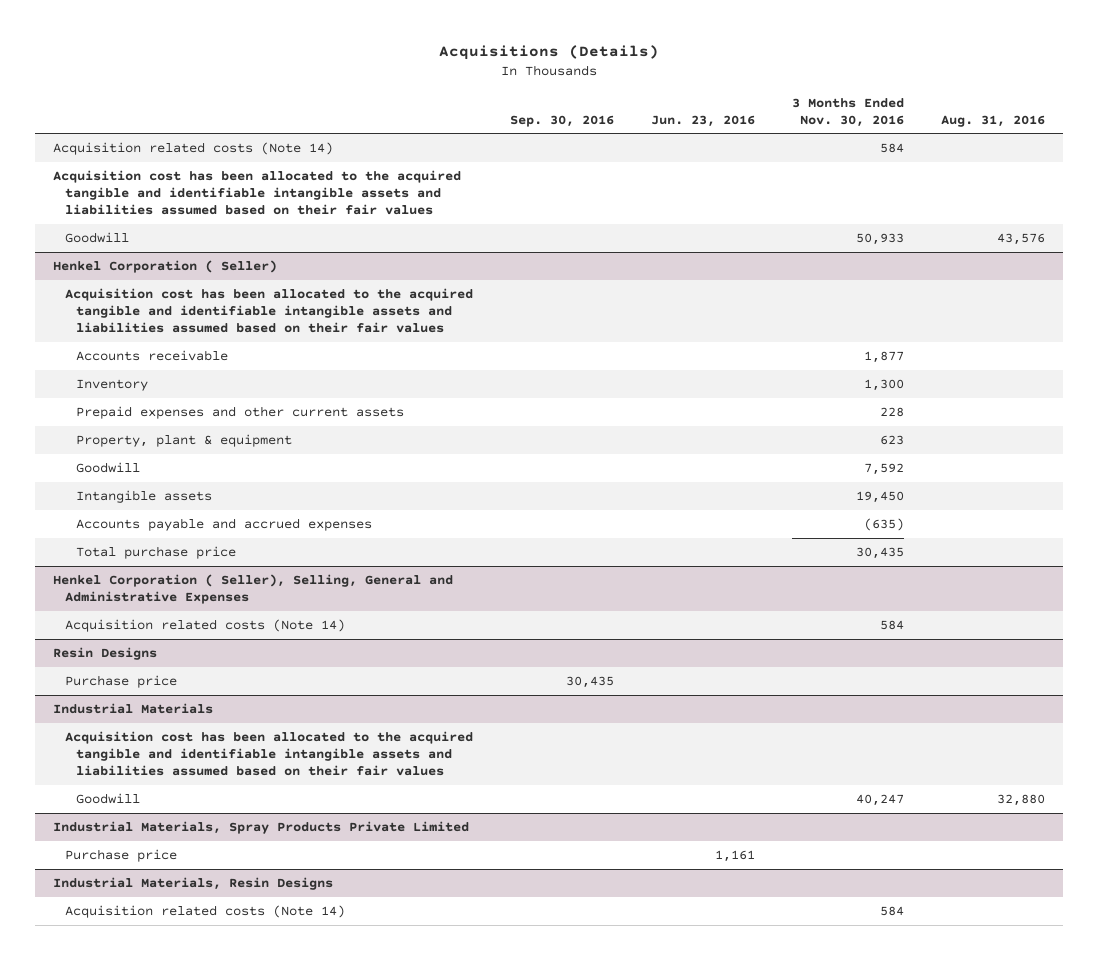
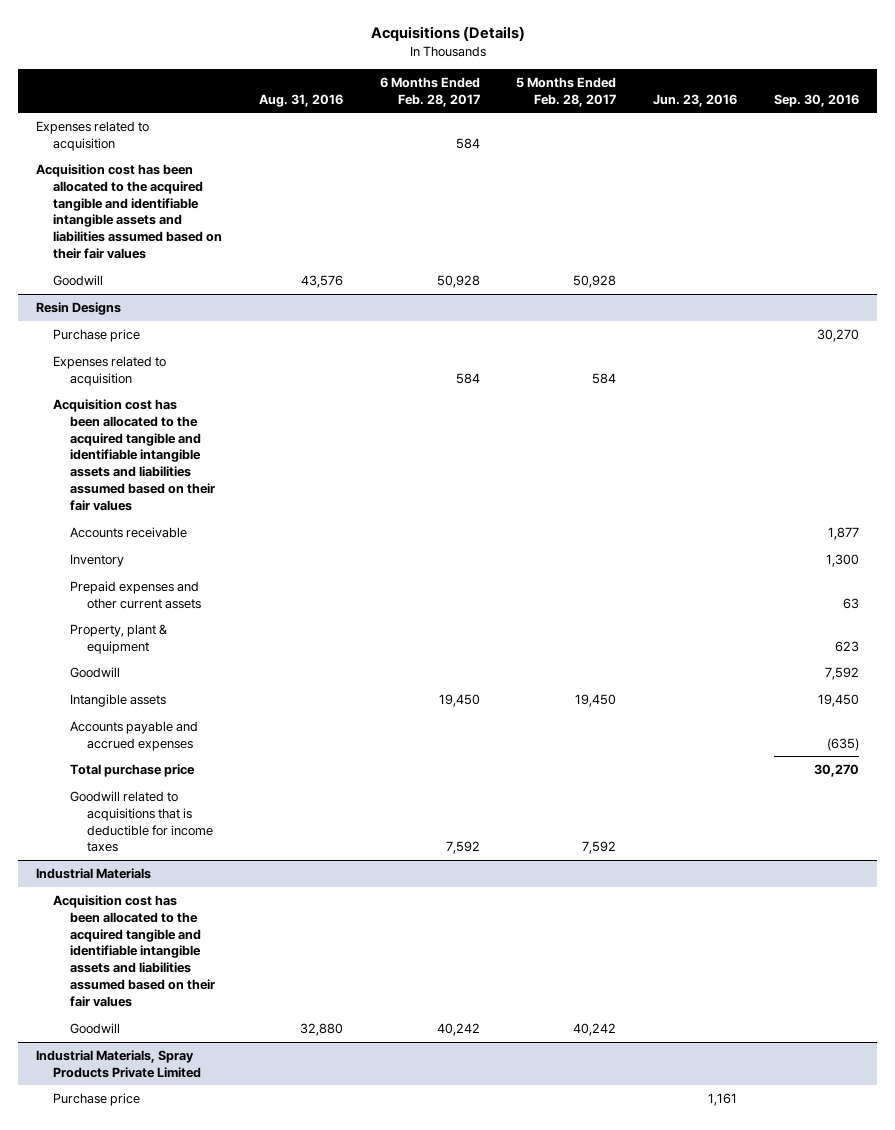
[791,97,904,127] 3 Months Ended Nov. 30, 2016 -> none
none -> [379,76,480,107] 6 Months Ended Feb. 28, 2017
none -> [516,76,617,107] 5 Months Ended Feb. 28, 2017
[53,141,334,155] Acquisition related costs (Note 14) -> [36,120,150,151] Expenses related to acquisition
[53,259,278,273] Henkel Corporation ( Seller) -> none
[64,287,473,333] Acquisition cost has been allocated to the acquired tangible and identifiable intangible assets and liabilities assumed based on their fair values -> none
[75,349,228,361] Accounts receivable -> none
[75,378,148,391] Inventory -> none
[75,405,404,419] Prepaid expenses and other current assets -> none
[75,433,292,447] Property, plant & equipment -> none
[75,461,140,473] Goodwill -> none
[75,489,212,503] Intangible assets -> none
[75,517,372,531] Accounts payable and accrued expenses -> none
[75,545,236,559] Total purchase price -> none
[53,573,454,604] Henkel Corporation ( Seller), Selling, General and Administrative Expenses -> none
[64,618,345,632] Acquisition related costs (Note 14) -> none
[565,675,614,688] 30,435 -> [816,328,859,342] 30,270
none -> [53,355,167,386] Expenses related to acquisition
none -> [53,398,216,511] Acquisition cost has been allocated to the acquired tangible and identifiable intangible assets and liabilities assumed based on their fair values
none -> [70,526,188,538] Accounts receivable
none -> [70,553,125,567] Inventory
none -> [70,580,202,609] Prepaid expenses and other current assets
none -> [70,623,168,654] Property, plant & equipment
none -> [70,666,121,678] Goodwill
none -> [70,693,167,707] Intangible assets
none -> [70,720,199,751] Accounts payable and accrued expenses
none -> [70,763,196,777] Total purchase price
none -> [70,790,214,853] Goodwill related to acquisitions that is deductible for income taxes
[53,876,334,890] Industrial Materials, Resin Designs -> none
[64,904,345,918] Acquisition related costs (Note 14) -> none

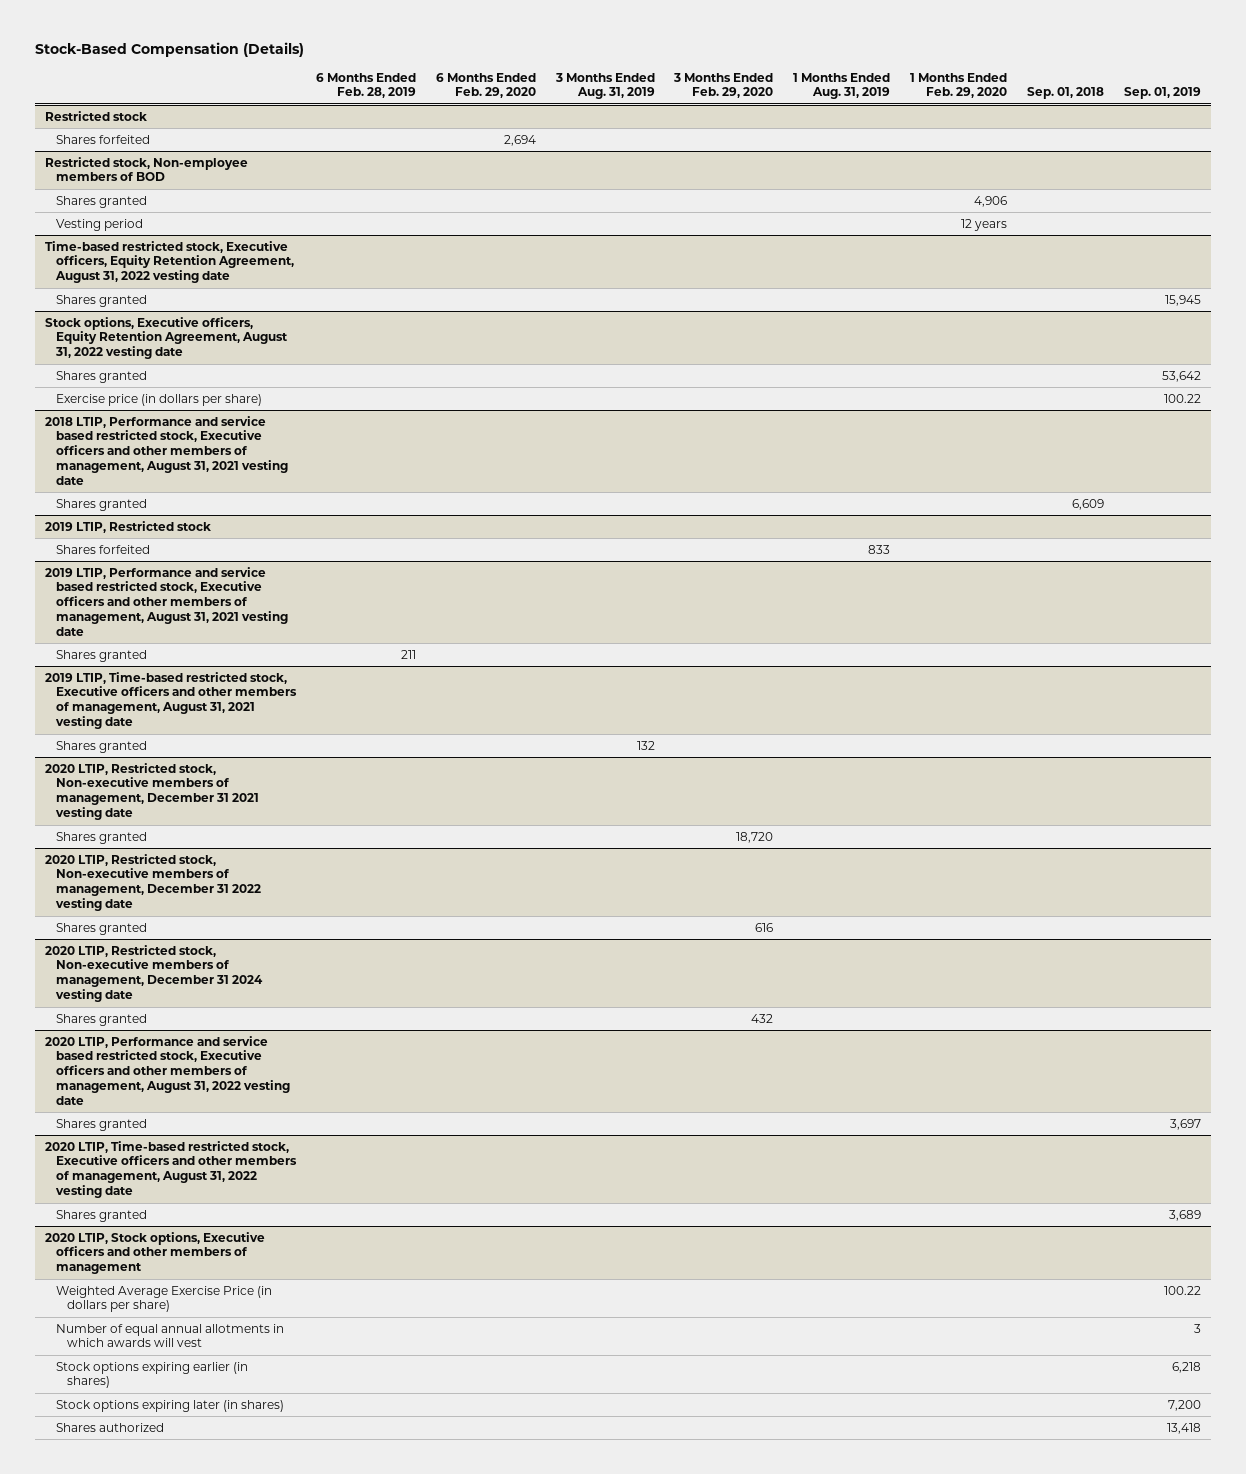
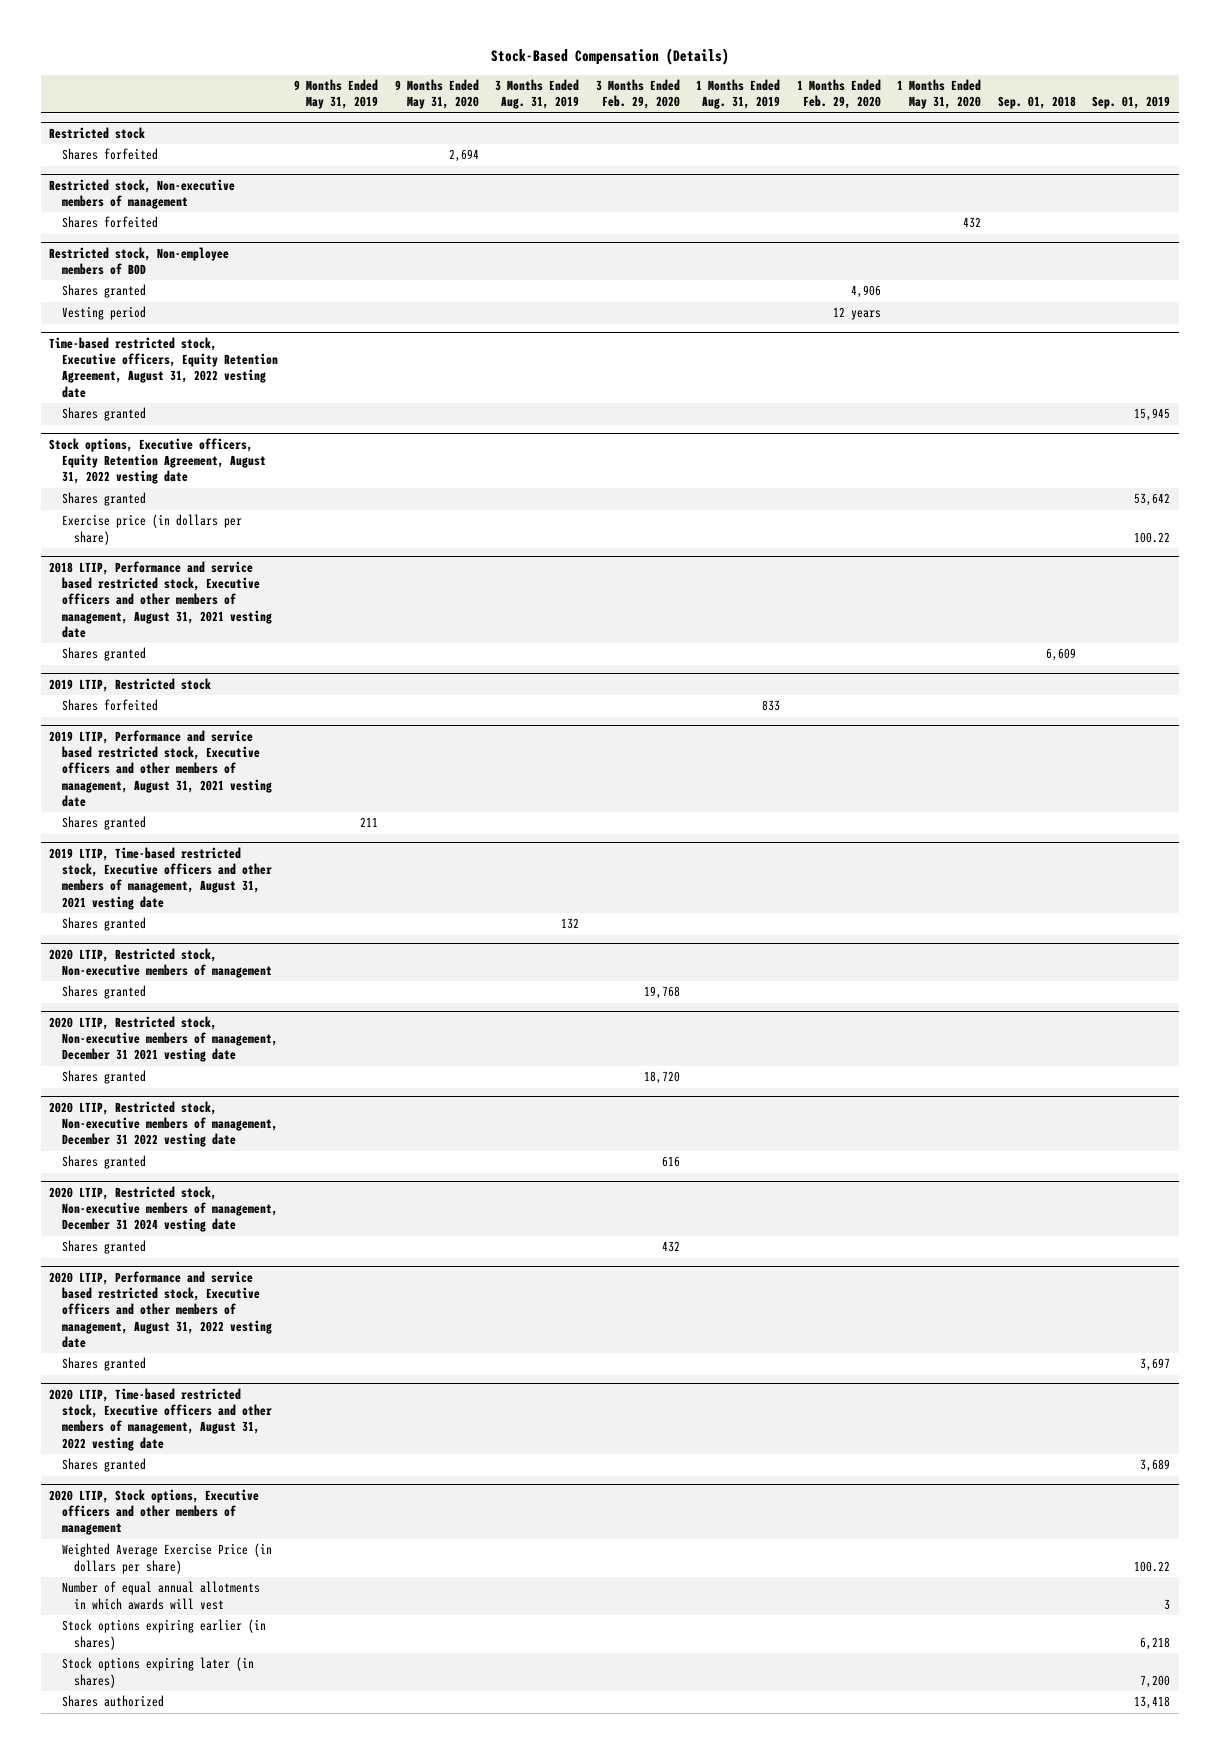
[316,72,417,99] 6 Months Ended Feb. 28, 2019 -> none
[435,72,536,99] 6 Months Ended Feb. 29, 2020 -> none
none -> [294,78,379,110] 9 Months Ended May 31, 2019
none -> [394,78,479,110] 9 Months Ended May 31, 2020
none -> [897,78,982,110] 1 Months Ended May 31, 2020
none -> [49,178,236,210] Restricted stock, Non-executive members of management
none -> [61,216,158,229] Shares forfeited
none -> [49,947,272,979] 2020 LTIP, Restricted stock, Non-executive members of management
none -> [61,985,146,1000] Shares granted

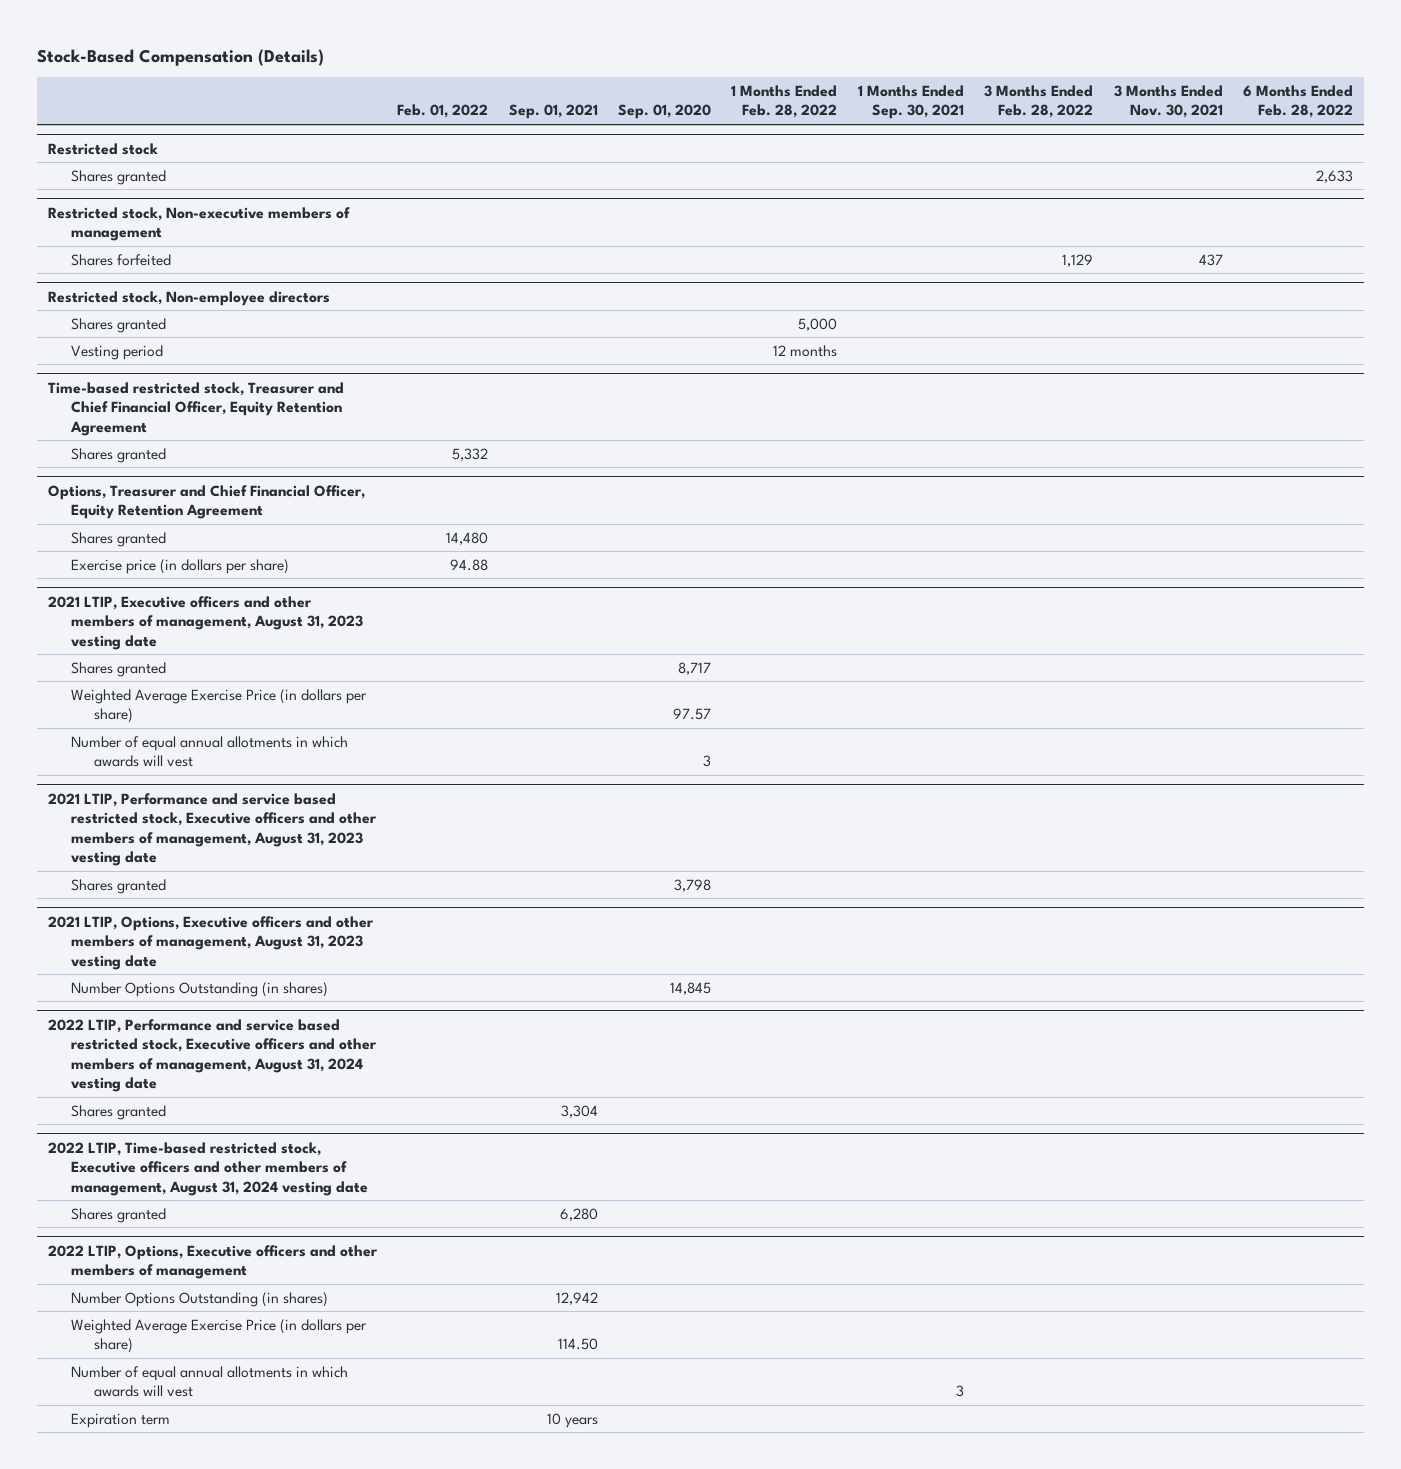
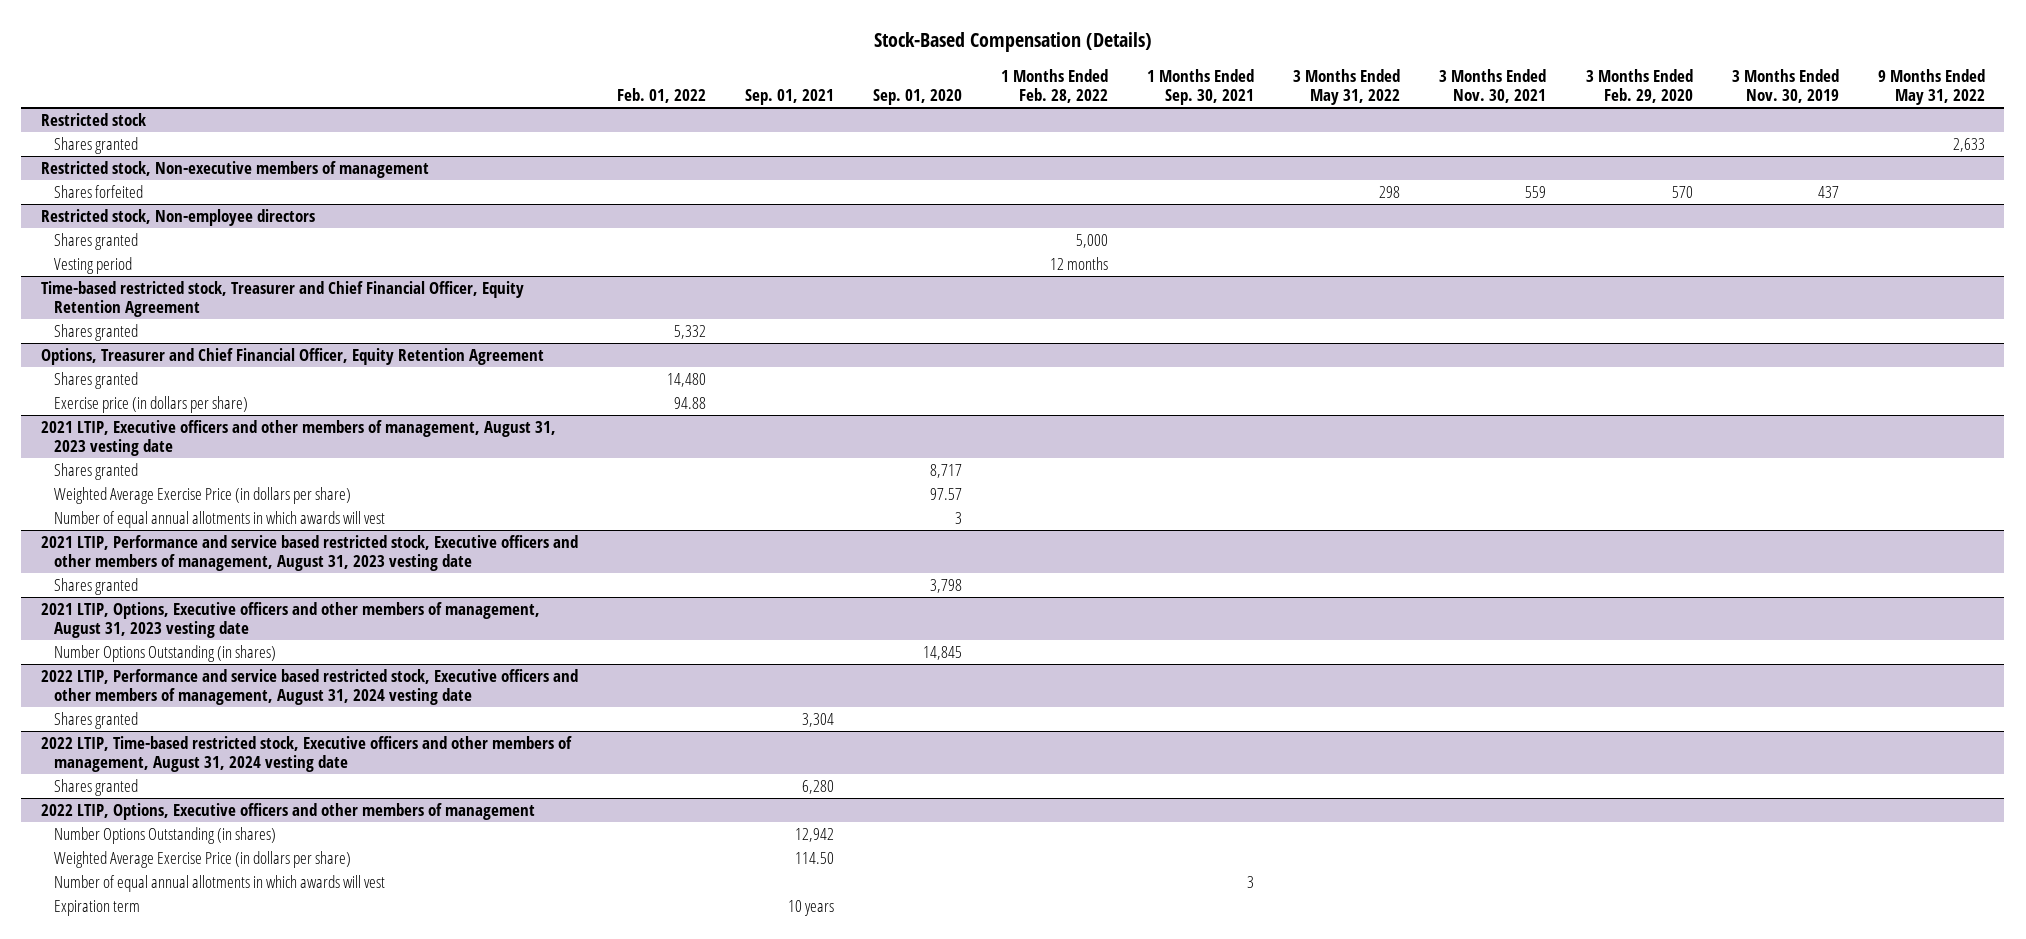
[984,84,1094,119] 3 Months Ended Feb. 28, 2022 -> none
[1243,84,1354,119] 6 Months Ended Feb. 28, 2022 -> none
none -> [1293,69,1401,106] 3 Months Ended May 31, 2022
none -> [1585,69,1693,104] 3 Months Ended Feb. 29, 2020
none -> [1731,69,1839,104] 3 Months Ended Nov. 30, 2019
none -> [1877,69,1985,106] 9 Months Ended May 31, 2022
[1198,253,1223,266] 437 -> [1525,185,1547,198] 559

